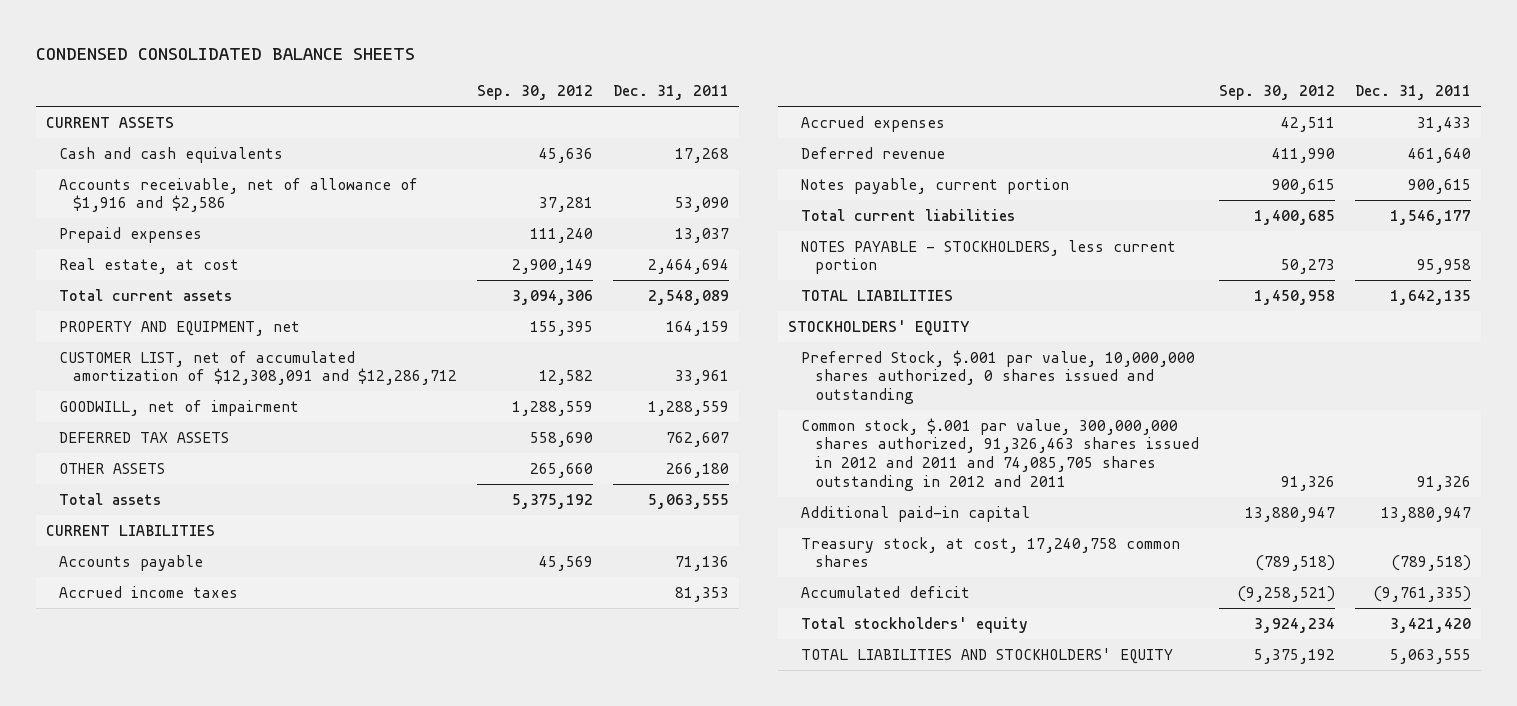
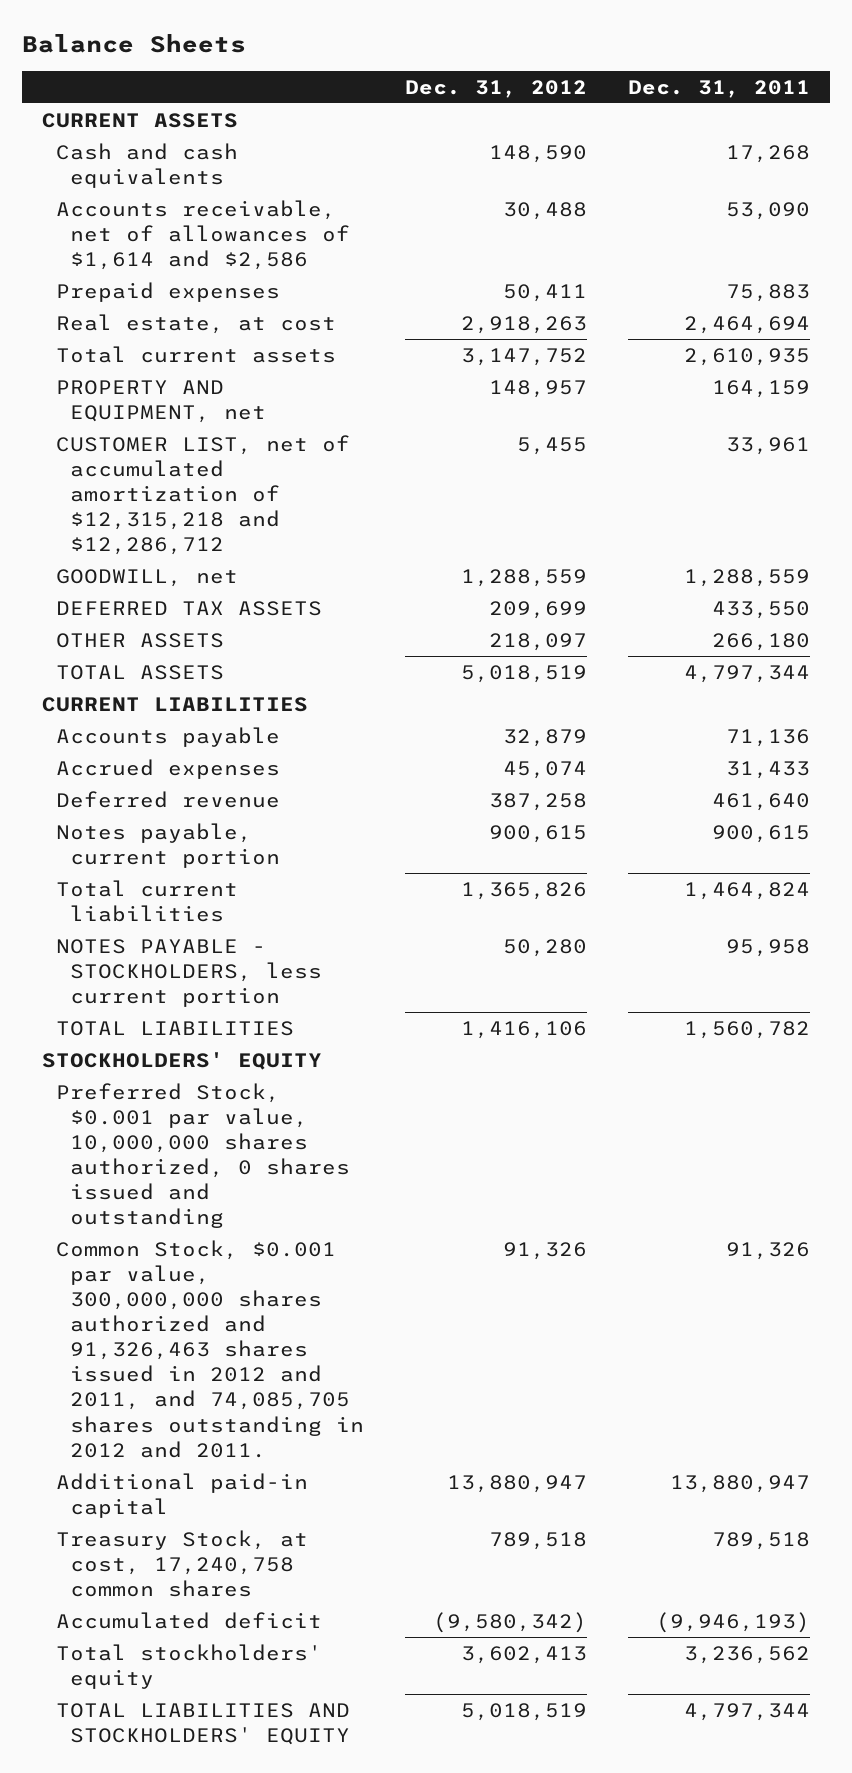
[35,47,415,60] CONDENSED CONSOLIDATED BALANCE SHEETS -> [21,33,246,53] Balance Sheets
[476,85,593,101] Sep. 30, 2012 -> none
none -> [404,79,587,98] Dec. 31, 2012
[59,177,419,213] Accounts receivable, net of allowance of $1,916 and $2,586 -> [55,199,350,270] Accounts receivable, net of allowances of $1,614 and $2,586
[675,227,730,243] 13,037 -> [725,283,810,302] 75,883
[648,289,730,305] 2,548,089 -> [683,347,810,366] 2,610,935
[59,350,457,386] CUSTOMER LIST, net of accumulated amortization of $12,308,091 and $12,286,712 -> [55,434,350,556] CUSTOMER LIST, net of accumulated amortization of $12,315,218 and $12,286,712
[59,399,300,416] GOODWILL, net of impairment -> [55,568,238,587] GOODWILL, net
[666,431,730,447] 762,607 -> [711,600,810,619] 433,550
[59,492,162,505] Total assets -> [55,664,224,680] TOTAL ASSETS
[648,493,730,509] 5,063,555 -> [683,664,810,683] 4,797,344
[59,585,239,598] Accrued income taxes -> none
[1390,209,1472,225] 1,546,177 -> [683,881,810,900] 1,464,824
[1390,289,1472,305] 1,642,135 -> [683,1020,810,1039] 1,560,782
[801,349,1196,404] Preferred Stock, $.001 par value, 10,000,000 shares authorized, 0 shares issued and outstanding -> [55,1082,350,1229] Preferred Stock, $0.001 par value, 10,000,000 shares authorized, 0 shares issued and outstanding
[801,417,1199,491] Common stock, $.001 par value, 300,000,000 shares authorized, 91,326,463 shares issued in 2012 and 2011 and 74,085,705 shares outstanding in 2012 and 2011 -> [55,1239,364,1458] Common Stock, $0.001 par value, 300,000,000 shares authorized and 91,326,463 shares issued in 2012 and 2011, and 74,085,705 shares outstanding in 2012 and 2011.
[801,536,1181,568] Treasury stock, at cost, 17,240,758 common shares -> [55,1529,308,1597] Treasury Stock, at cost, 17,240,758 common shares
[1391,555,1472,572] (789,518) -> [711,1531,810,1550] 789,518
[1373,585,1472,602] (9,761,335) -> [655,1611,810,1633] (9,946,193)
[1390,617,1472,633] 3,421,420 -> [683,1645,810,1664] 3,236,562
[1390,648,1472,664] 5,063,555 -> [683,1702,810,1721] 4,797,344

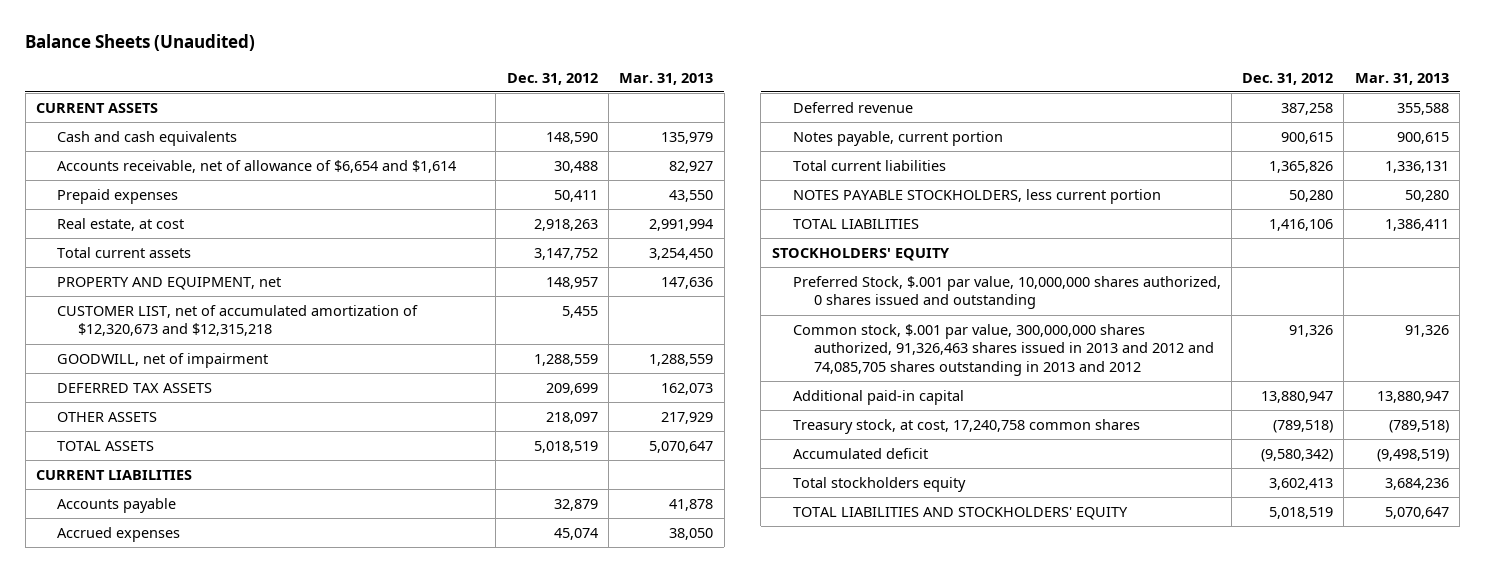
[21,33,246,53] Balance Sheets -> [25,34,256,52] Balance Sheets (Unaudited)
[627,79,810,98] Dec. 31, 2011 -> none
none -> [619,72,714,85] Mar. 31, 2013
[55,199,350,270] Accounts receivable, net of allowances of $1,614 and $2,586 -> [57,159,457,173] Accounts receivable, net of allowance of $6,654 and $1,614
[55,434,350,556] CUSTOMER LIST, net of accumulated amortization of $12,315,218 and $12,286,712 -> [57,304,419,337] CUSTOMER LIST, net of accumulated amortization of $12,320,673 and $12,315,218
[55,568,238,587] GOODWILL, net -> [57,352,269,368] GOODWILL, net of impairment
[55,938,322,1007] NOTES PAYABLE - STOCKHOLDERS, less current portion -> [792,188,1161,204] NOTES PAYABLE STOCKHOLDERS, less current portion
[55,1082,350,1229] Preferred Stock, $0.001 par value, 10,000,000 shares authorized, 0 shares issued and outstanding -> [792,275,1221,310] Preferred Stock, $.001 par value, 10,000,000 shares authorized, 0 shares issued and outstanding
[55,1239,364,1458] Common Stock, $0.001 par value, 300,000,000 shares authorized and 91,326,463 shares issued in 2012 and 2011, and 74,085,705 shares outstanding in 2012 and 2011. -> [792,323,1214,376] Common stock, $.001 par value, 300,000,000 shares authorized, 91,326,463 shares issued in 2013 and 2012 and 74,085,705 shares outstanding in 2013 and 2012
[55,1529,308,1597] Treasury Stock, at cost, 17,240,758 common shares -> [792,418,1140,434] Treasury stock, at cost, 17,240,758 common shares
[488,1531,587,1550] 789,518 -> [1273,419,1334,433] (789,518)
[55,1643,322,1689] Total stockholders' equity -> [792,476,966,492] Total stockholders equity

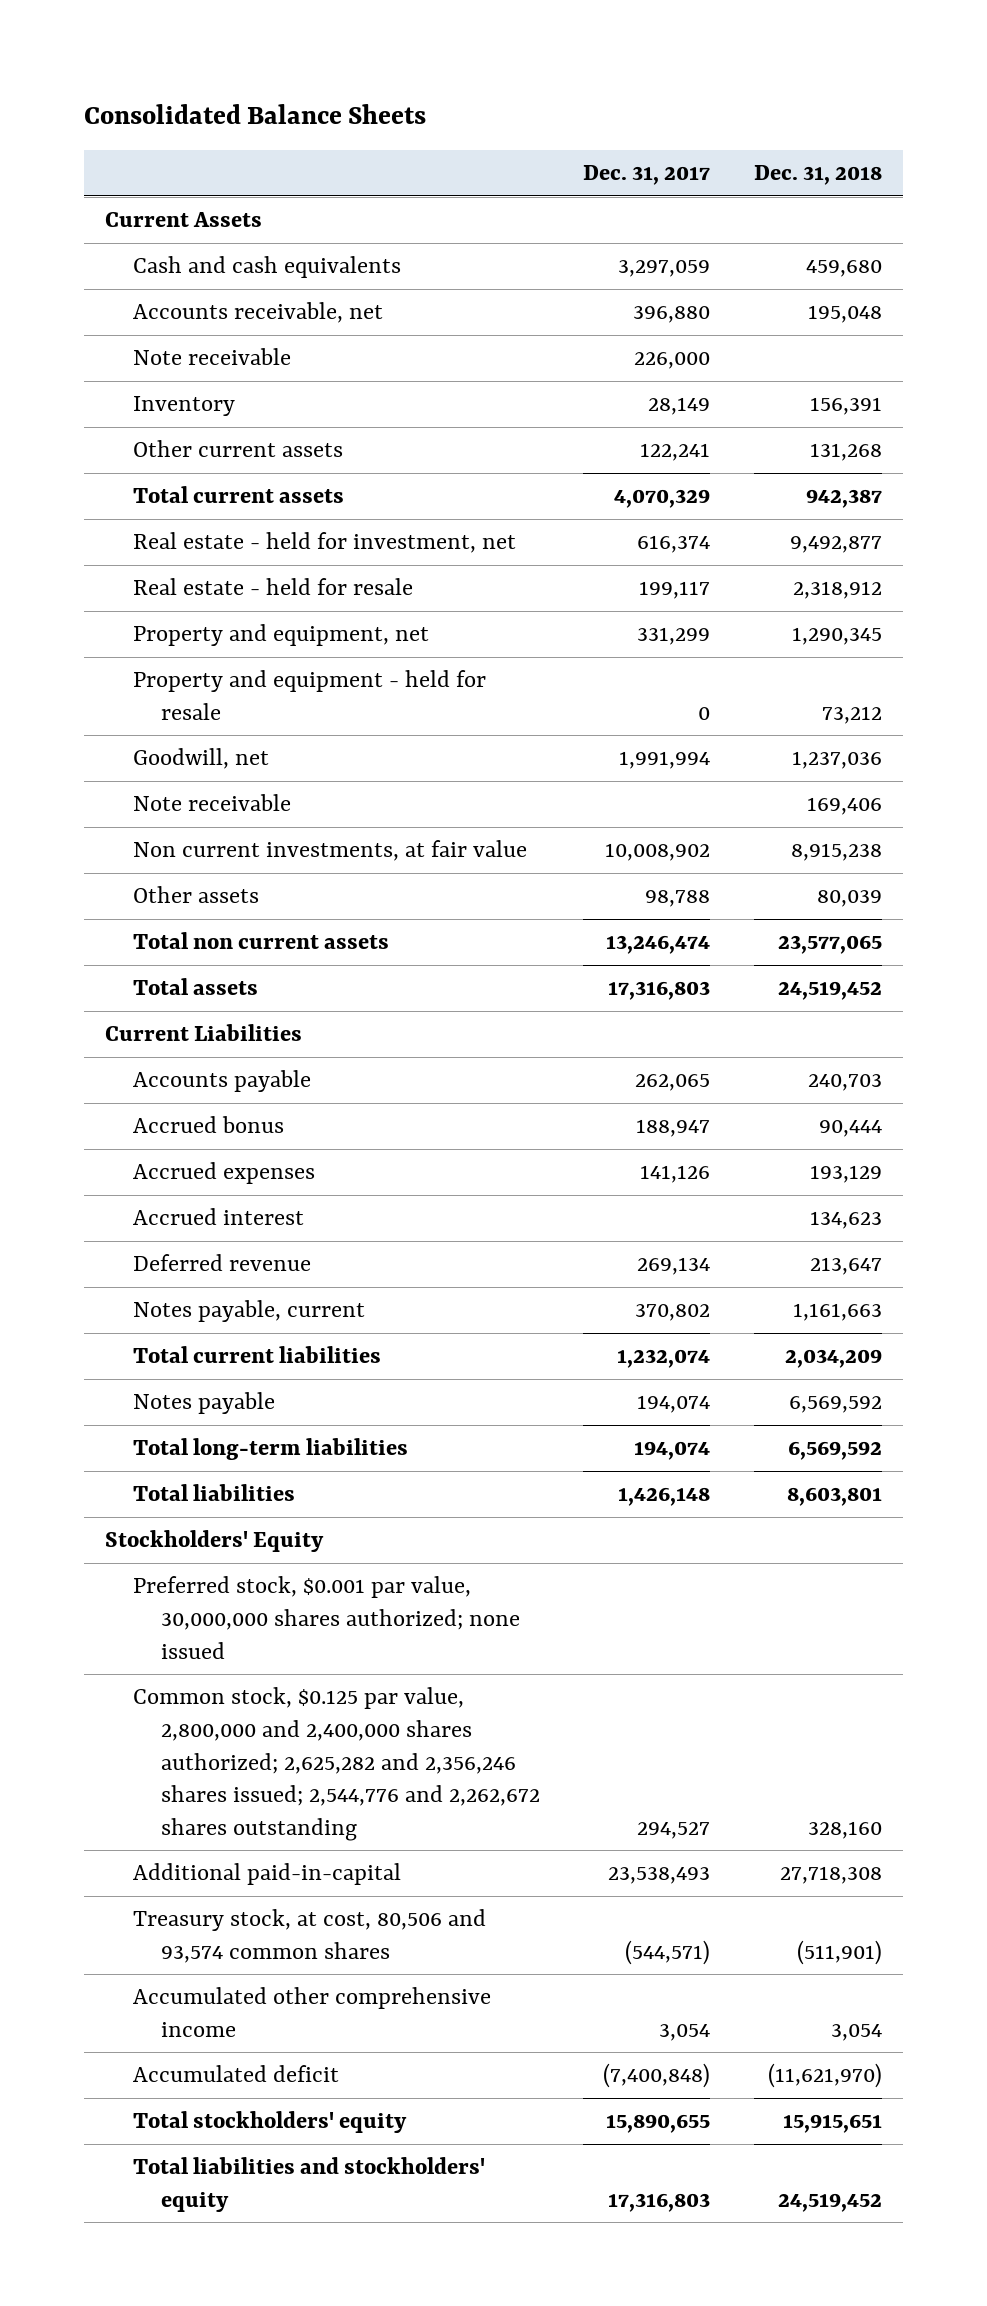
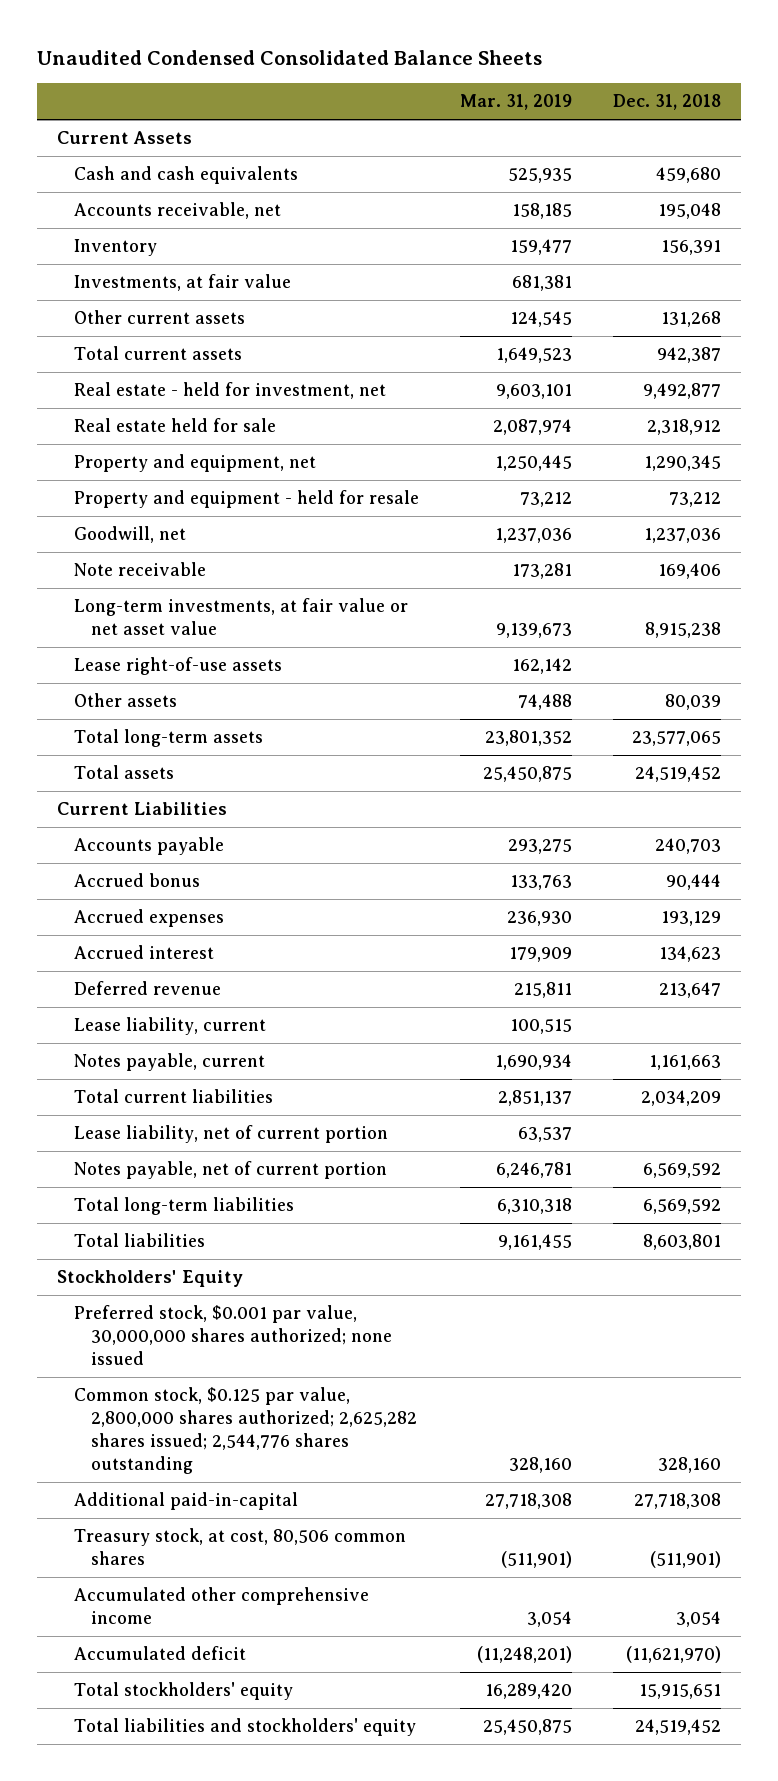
[83,104,426,125] Consolidated Balance Sheets -> [37,49,543,65] Unaudited Condensed Consolidated Balance Sheets
[583,165,711,186] Dec. 31, 2017 -> none
none -> [459,94,572,111] Mar. 31, 2019
[133,348,292,366] Note receivable -> none
none -> [73,274,291,292] Investments, at fair value
[133,578,414,596] Real estate - held for resale -> [73,418,276,433] Real estate held for sale
[133,840,528,862] Non current investments, at fair value -> [73,598,408,636] Long-term investments, at fair value or net asset value
none -> [73,657,282,676] Lease right-of-use assets
[133,932,390,950] Total non current assets -> [73,729,263,748] Total long-term assets
none -> [73,1017,266,1036] Lease liability, current
none -> [73,1125,388,1144] Lease liability, net of current portion
[133,1392,276,1415] Notes payable -> [73,1161,387,1180] Notes payable, net of current portion
[133,1687,541,1841] Common stock, $0.125 par value, 2,800,000 and 2,400,000 shares authorized; 2,625,282 and 2,356,246 shares issued; 2,544,776 and 2,262,672 shares outstanding -> [73,1387,417,1474] Common stock, $0.125 par value, 2,800,000 shares authorized; 2,625,282 shares issued; 2,544,776 shares outstanding
[133,1909,487,1963] Treasury stock, at cost, 80,506 and 93,574 common shares -> [73,1528,406,1566] Treasury stock, at cost, 80,506 common shares

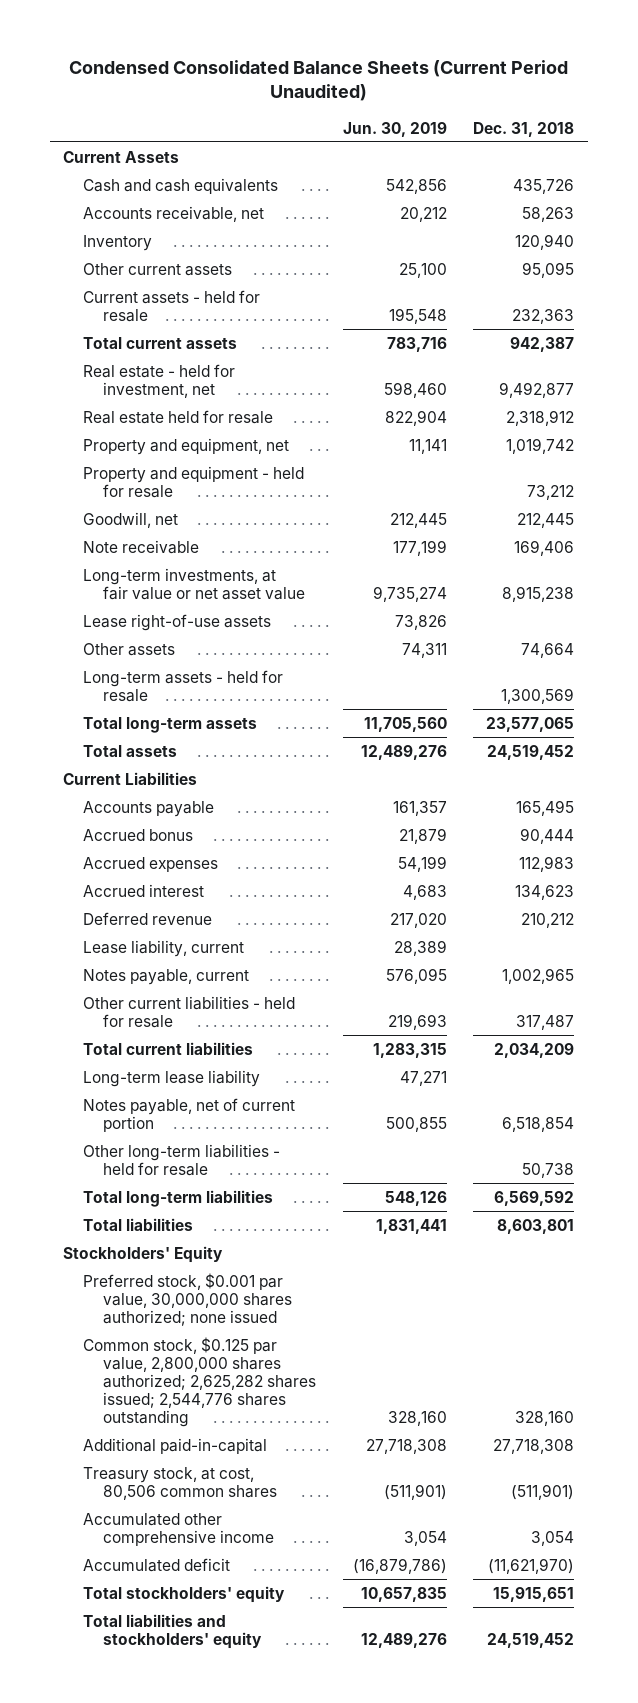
[37,49,543,65] Unaudited Condensed Consolidated Balance Sheets -> [68,60,568,102] Condensed Consolidated Balance Sheets (Current Period Unaudited)
[459,94,572,111] Mar. 31, 2019 -> none
none -> [342,121,447,137] Jun. 30, 2019
[73,274,291,292] Investments, at fair value -> none
[655,167,721,184] 459,680 -> [513,178,575,194] 435,726
[657,203,721,220] 195,048 -> [522,206,575,222] 58,263
[660,240,721,256] 156,391 -> [515,233,575,250] 120,940
[660,311,721,328] 131,268 -> [522,261,575,278] 95,095
none -> [83,289,261,322] Current assets - held for resale
[73,418,276,433] Real estate held for sale -> [83,409,274,424] Real estate held for resale
[643,455,721,472] 1,290,345 -> [506,437,575,454] 1,019,742
[643,528,721,544] 1,237,036 -> [517,512,575,528] 212,445
[664,694,721,711] 80,039 -> [521,642,575,658] 74,664
none -> [83,669,284,702] Long-term assets - held for resale
[654,838,721,855] 240,703 -> [516,799,575,816] 165,495
[660,911,721,927] 193,129 -> [519,855,575,872] 112,983
[658,982,721,999] 213,647 -> [521,912,575,928] 210,212
[648,1055,721,1071] 1,161,663 -> [502,967,575,984] 1,002,965
none -> [83,995,296,1028] Other current liabilities - held for resale
[73,1125,388,1144] Lease liability, net of current portion -> [83,1069,261,1087] Long-term lease liability
[642,1163,721,1179] 6,569,592 -> [502,1116,575,1132] 6,518,854
none -> [83,1143,281,1176] Other long-term liabilities - held for resale

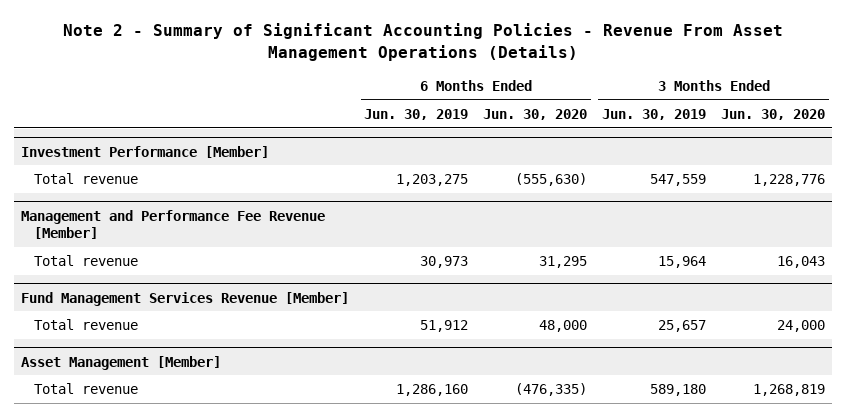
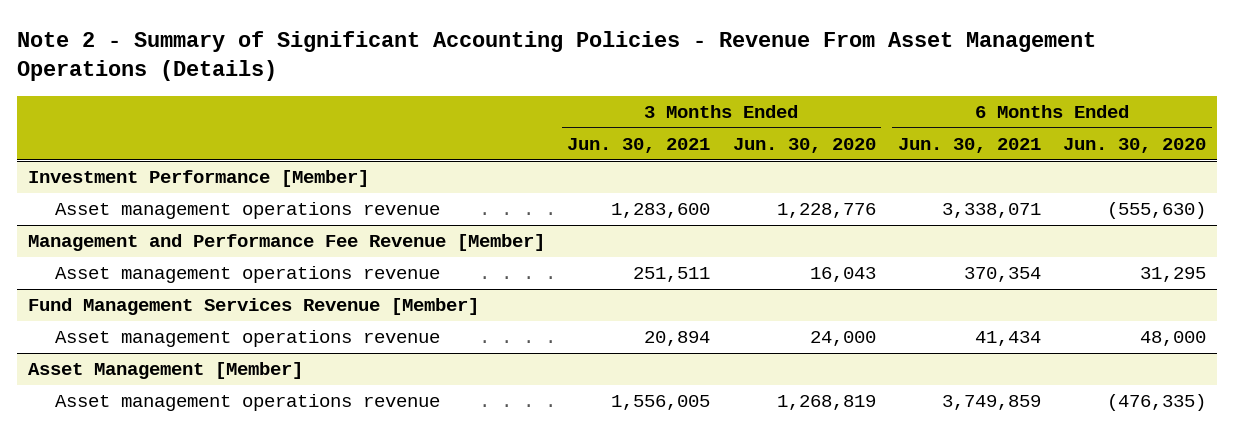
[364,108,469,120] Jun. 30, 2019 -> none
[602,108,707,120] Jun. 30, 2019 -> none
none -> [567,137,711,153] Jun. 30, 2021
none -> [897,137,1041,153] Jun. 30, 2021
[33,173,138,185] Total revenue -> [55,202,441,220] Asset management operations revenue
[33,255,138,267] Total revenue -> [55,266,441,284] Asset management operations revenue
[33,319,138,331] Total revenue -> [55,330,441,348] Asset management operations revenue
[33,383,138,395] Total revenue -> [55,394,441,412] Asset management operations revenue

